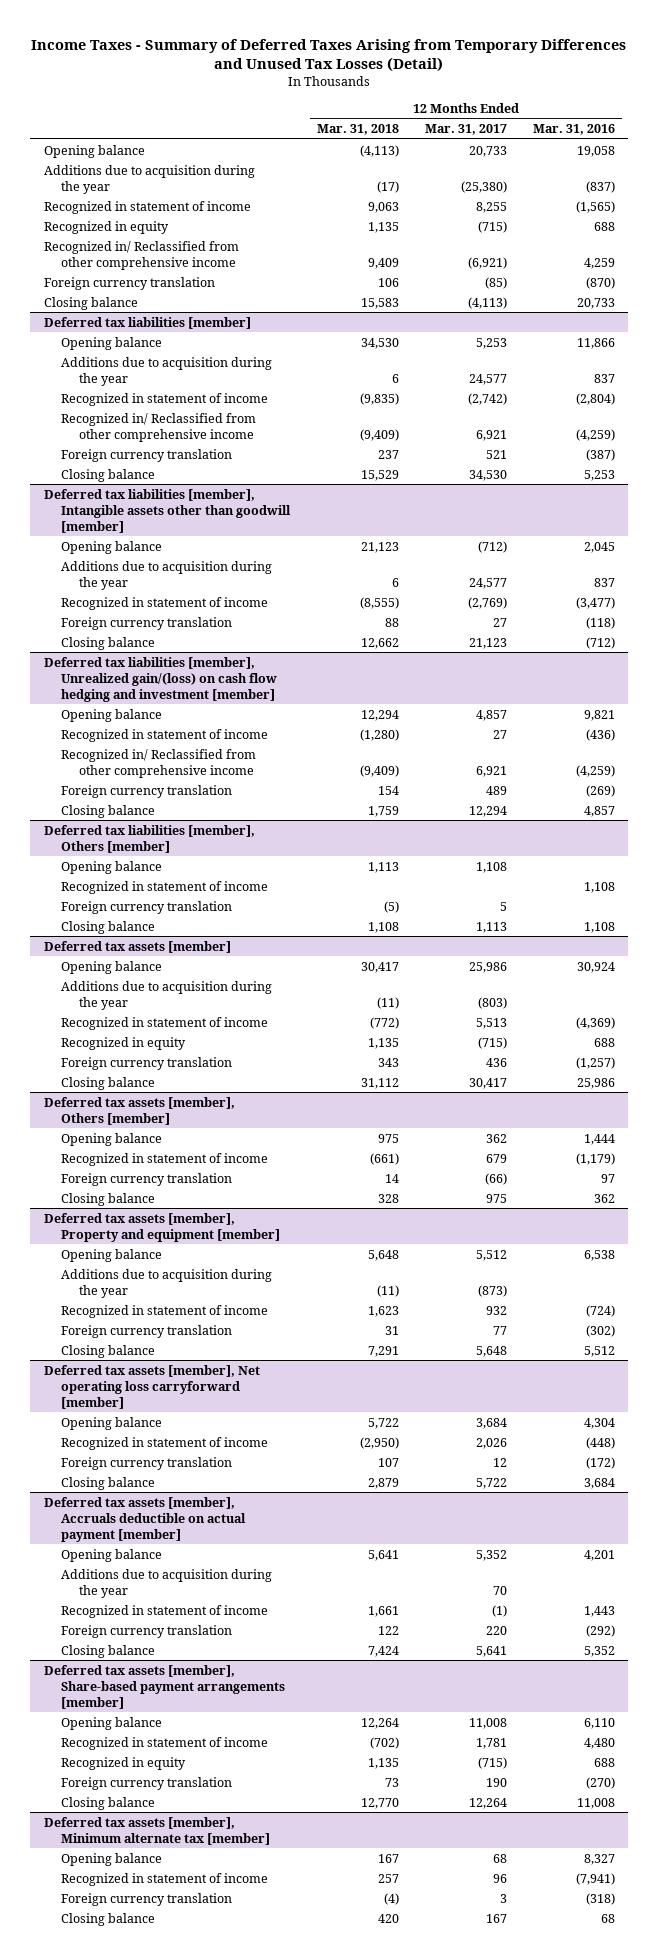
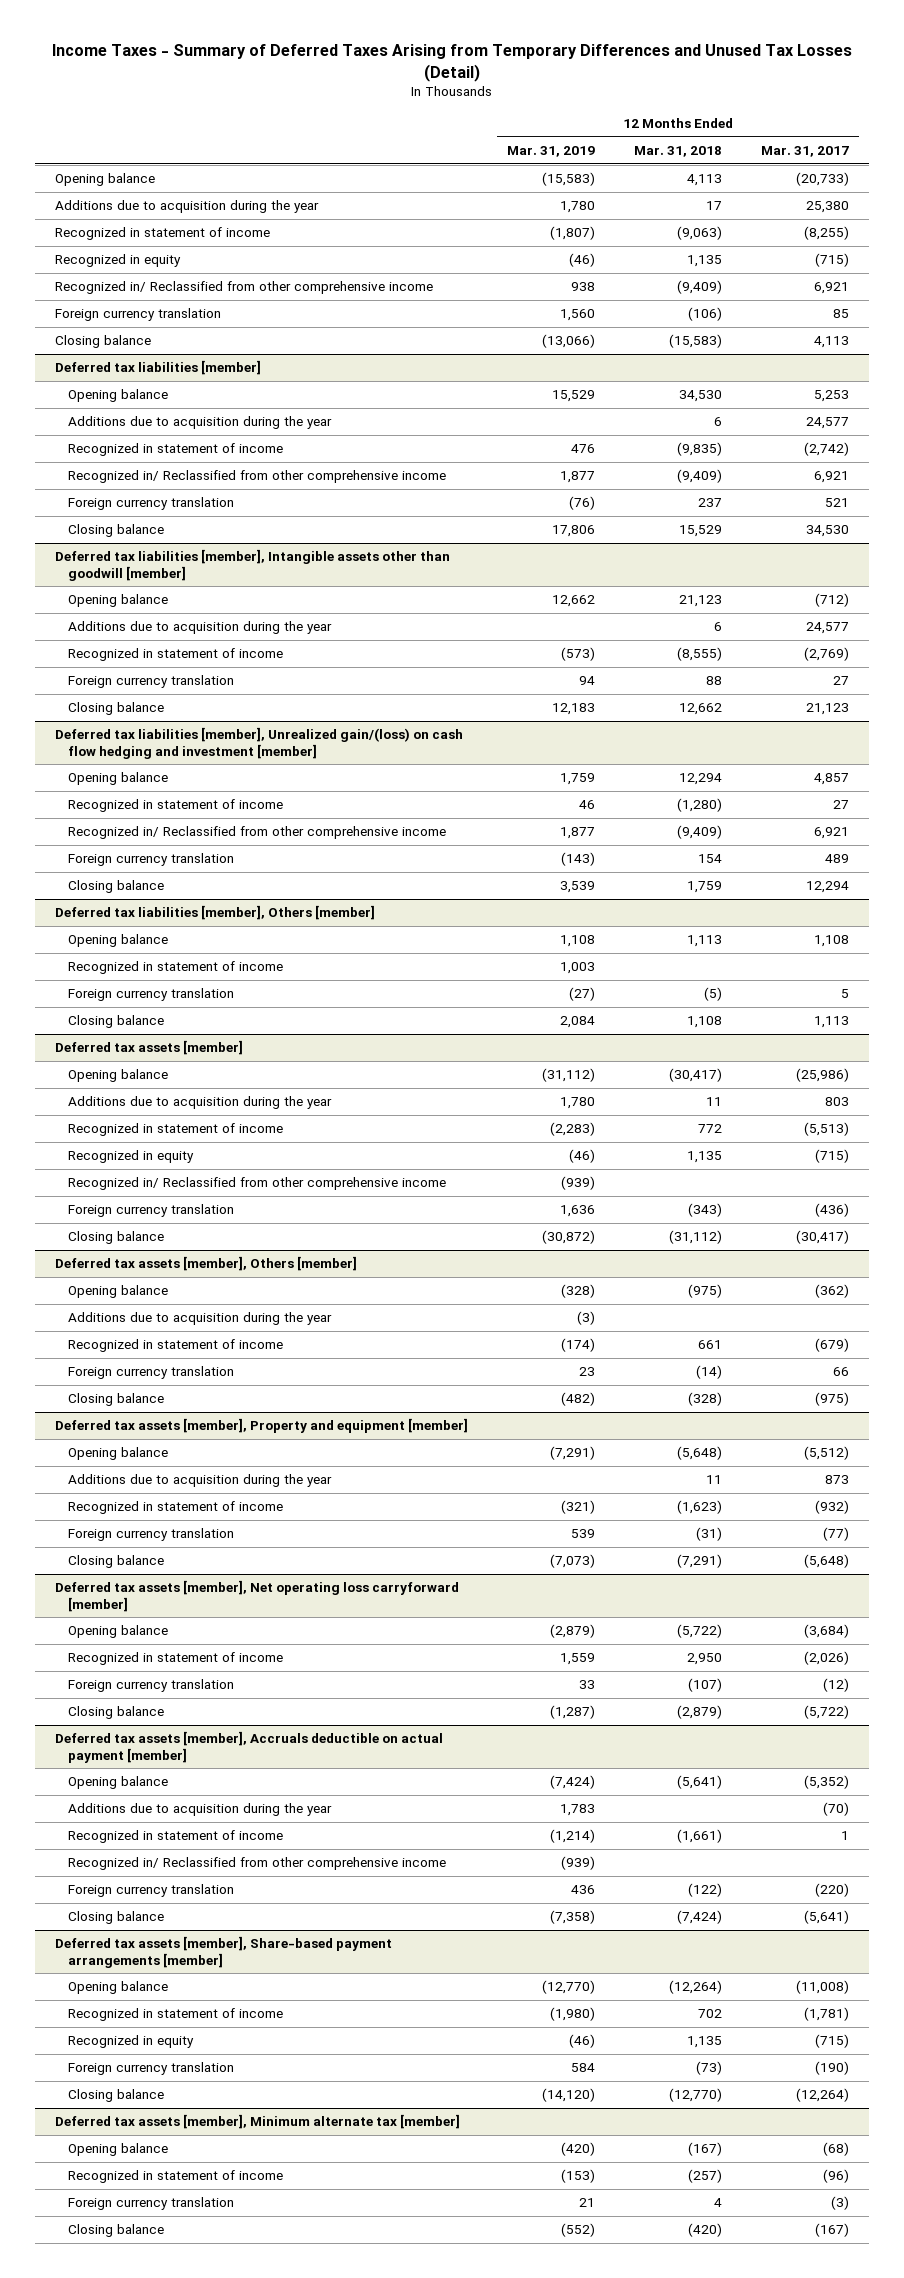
[533,124,616,136] Mar. 31, 2016 -> none
none -> [506,146,595,158] Mar. 31, 2019
[359,144,399,157] (4,113) -> [687,174,723,187] 4,113
[469,145,508,157] 20,733 -> [796,172,850,187] (20,733)
[376,180,399,193] (17) -> [706,201,723,211] 17
[461,180,508,193] (25,380) -> [806,201,850,214] 25,380
[367,201,399,213] 9,063 -> [677,226,723,241] (9,063)
[476,201,508,213] 8,255 -> [804,226,850,241] (8,255)
[367,257,399,269] 9,409 -> [677,280,723,295] (9,409)
[468,256,508,269] (6,921) -> [814,282,850,295] 6,921
[377,277,399,287] 106 -> [688,307,723,322] (106)
[485,276,508,289] (85) -> [833,309,850,319] 85
[360,297,399,309] 15,583 -> [669,334,723,349] (15,583)
[468,296,508,309] (4,113) -> [814,336,850,349] 4,113
[360,961,399,973] 30,417 -> [669,1068,723,1083] (30,417)
[469,961,508,973] 25,986 -> [796,1068,850,1083] (25,986)
[376,996,399,1009] (11) -> [706,1097,723,1107] 11
[478,996,508,1009] (803) -> [825,1097,850,1107] 803
[369,1016,399,1029] (772) -> [698,1124,723,1134] 772
[476,1017,508,1029] 5,513 -> [804,1122,850,1137] (5,513)
none -> [68,1177,447,1191] Recognized in/ Reclassified from other comprehensive income
[377,1057,399,1067] 343 -> [688,1203,723,1218] (343)
[486,1057,508,1067] 436 -> [815,1203,850,1218] (436)
[360,1077,399,1089] 31,112 -> [669,1230,723,1245] (31,112)
[469,1077,508,1089] 30,417 -> [796,1230,850,1245] (30,417)
[377,1133,399,1143] 975 -> [688,1284,723,1299] (975)
[486,1133,508,1143] 362 -> [815,1284,850,1299] (362)
none -> [68,1312,333,1326] Additions due to acquisition during the year
[369,1152,399,1165] (661) -> [698,1340,723,1350] 661
[486,1153,508,1163] 679 -> [815,1338,850,1353] (679)
[384,1173,399,1183] 14 -> [696,1365,723,1380] (14)
[485,1172,508,1185] (66) -> [833,1367,850,1377] 66
[377,1193,399,1203] 328 -> [688,1392,723,1407] (328)
[486,1193,508,1203] 975 -> [815,1392,850,1407] (975)
[367,1249,399,1261] 5,648 -> [677,1446,723,1461] (5,648)
[476,1249,508,1261] 5,512 -> [804,1446,850,1461] (5,512)
[376,1284,399,1297] (11) -> [706,1475,723,1485] 11
[478,1284,508,1297] (873) -> [825,1475,850,1485] 873
[367,1305,399,1317] 1,623 -> [677,1500,723,1515] (1,623)
[486,1305,508,1315] 932 -> [815,1500,850,1515] (932)
[384,1325,399,1335] 31 -> [696,1527,723,1542] (31)
[493,1325,508,1335] 77 -> [823,1527,850,1542] (77)
[367,1345,399,1357] 7,291 -> [677,1554,723,1569] (7,291)
[476,1345,508,1357] 5,648 -> [804,1554,850,1569] (5,648)
[367,1417,399,1429] 5,722 -> [677,1624,723,1639] (5,722)
[476,1417,508,1429] 3,684 -> [804,1624,850,1639] (3,684)
[359,1436,399,1449] (2,950) -> [687,1653,723,1666] 2,950
[476,1437,508,1449] 2,026 -> [804,1651,850,1666] (2,026)
[377,1457,399,1467] 107 -> [688,1678,723,1693] (107)
[493,1457,508,1467] 12 -> [823,1678,850,1693] (12)
[367,1477,399,1489] 2,879 -> [677,1705,723,1720] (2,879)
[476,1477,508,1489] 5,722 -> [804,1705,850,1720] (5,722)
[367,1549,399,1561] 5,641 -> [677,1775,723,1790] (5,641)
[476,1549,508,1561] 5,352 -> [804,1775,850,1790] (5,352)
[493,1585,508,1595] 70 -> [823,1802,850,1817] (70)
[367,1605,399,1617] 1,661 -> [677,1829,723,1844] (1,661)
[492,1604,508,1617] (1) -> [841,1831,850,1841] 1
none -> [68,1857,447,1871] Recognized in/ Reclassified from other comprehensive income
[377,1625,399,1635] 122 -> [688,1883,723,1898] (122)
[486,1625,508,1635] 220 -> [815,1883,850,1898] (220)
[367,1645,399,1657] 7,424 -> [677,1910,723,1925] (7,424)
[476,1645,508,1657] 5,641 -> [804,1910,850,1925] (5,641)
[360,1717,399,1729] 12,264 -> [669,1980,723,1995] (12,264)
[469,1717,508,1729] 11,008 -> [796,1980,850,1995] (11,008)
[369,1736,399,1749] (702) -> [698,2009,723,2019] 702
[476,1737,508,1749] 1,781 -> [804,2007,850,2022] (1,781)
[384,1777,399,1787] 73 -> [696,2061,723,2076] (73)
[486,1777,508,1787] 190 -> [815,2061,850,2076] (190)
[360,1797,399,1809] 12,770 -> [669,2088,723,2103] (12,770)
[469,1797,508,1809] 12,264 -> [796,2088,850,2103] (12,264)
[377,1853,399,1863] 167 -> [688,2142,723,2157] (167)
[493,1853,508,1863] 68 -> [823,2142,850,2157] (68)
[377,1873,399,1883] 257 -> [688,2169,723,2184] (257)
[493,1873,508,1883] 96 -> [823,2169,850,2184] (96)
[383,1892,399,1905] (4) -> [714,2198,723,2208] 4
[500,1893,508,1903] 3 -> [831,2196,850,2211] (3)
[377,1913,399,1923] 420 -> [688,2223,723,2238] (420)
[486,1913,508,1923] 167 -> [815,2223,850,2238] (167)

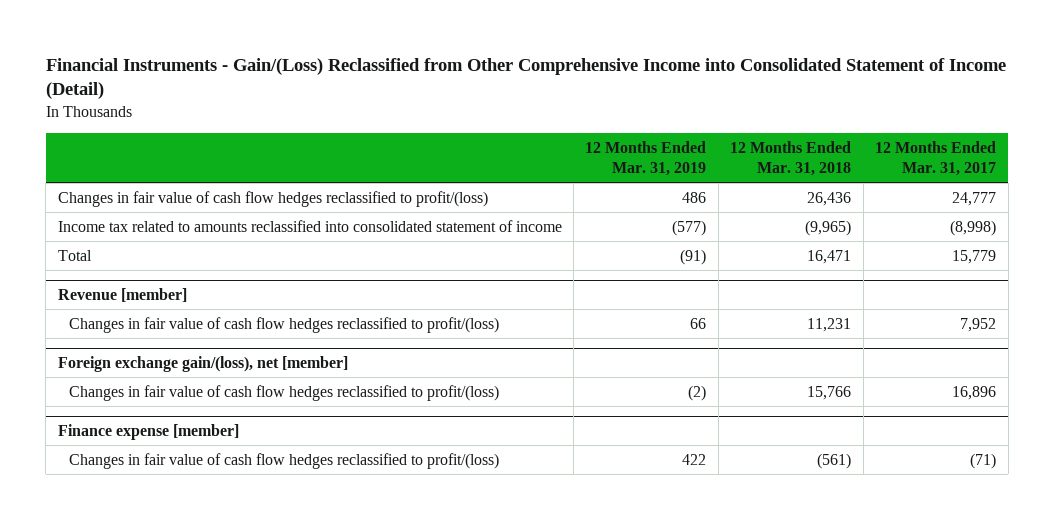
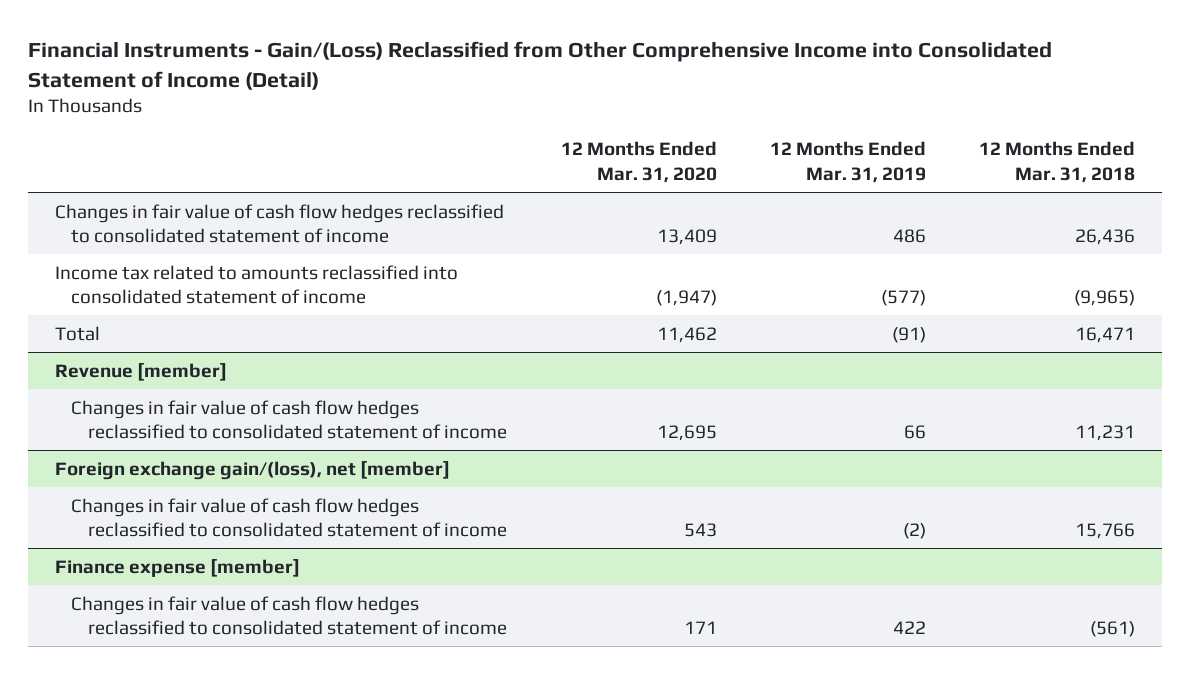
[875,140,997,176] 12 Months Ended Mar. 31, 2017 -> none
none -> [560,141,717,183] 12 Months Ended Mar. 31, 2020
[57,190,488,207] Changes in fair value of cash flow hedges reclassified to profit/(loss) -> [54,203,504,243] Changes in fair value of cash flow hedges reclassified to consolidated statement of income
[69,316,500,333] Changes in fair value of cash flow hedges reclassified to profit/(loss) -> [71,399,508,439] Changes in fair value of cash flow hedges reclassified to consolidated statement of income
[69,384,500,401] Changes in fair value of cash flow hedges reclassified to profit/(loss) -> [71,497,508,537] Changes in fair value of cash flow hedges reclassified to consolidated statement of income
[69,452,500,469] Changes in fair value of cash flow hedges reclassified to profit/(loss) -> [71,595,508,635] Changes in fair value of cash flow hedges reclassified to consolidated statement of income

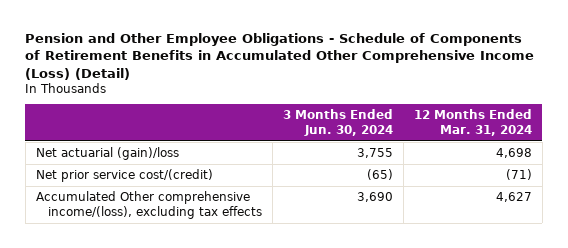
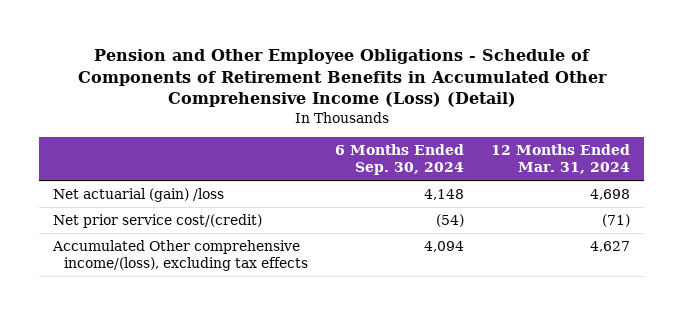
[283,109,394,136] 3 Months Ended Jun. 30, 2024 -> none
none -> [335,144,465,176] 6 Months Ended Sep. 30, 2024
[35,147,179,161] Net actuarial (gain)/loss -> [52,188,224,203] Net actuarial (gain) /loss

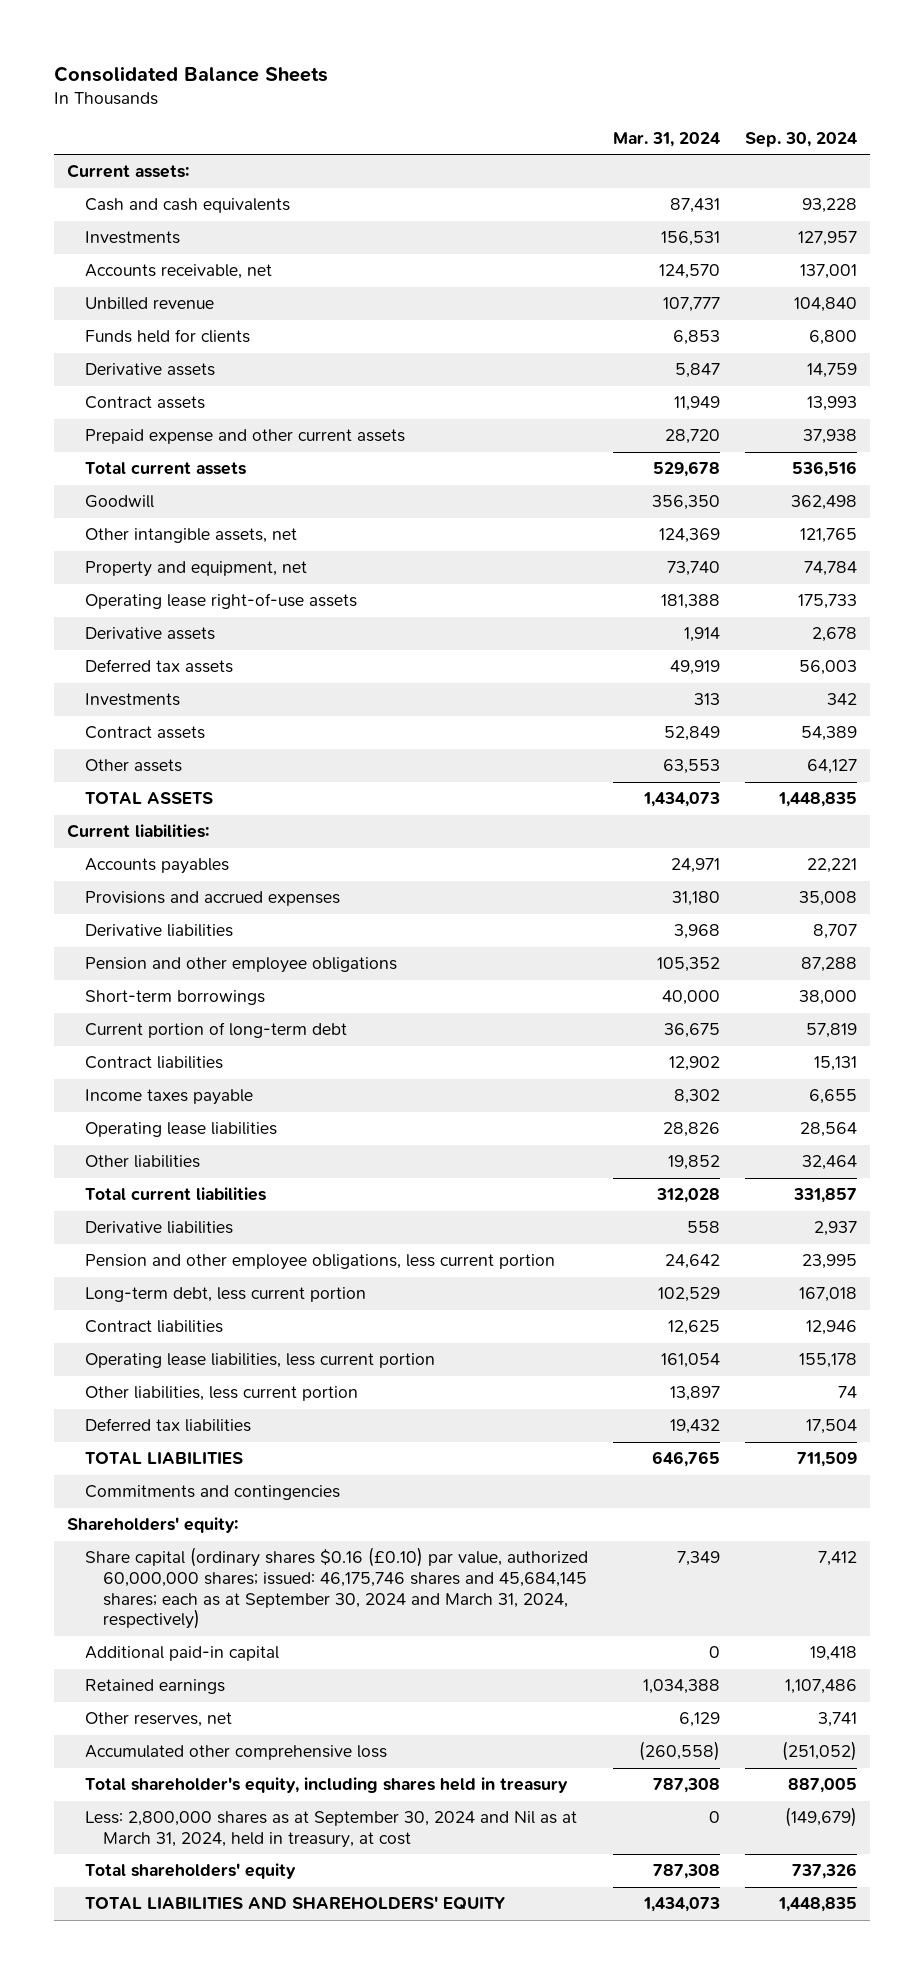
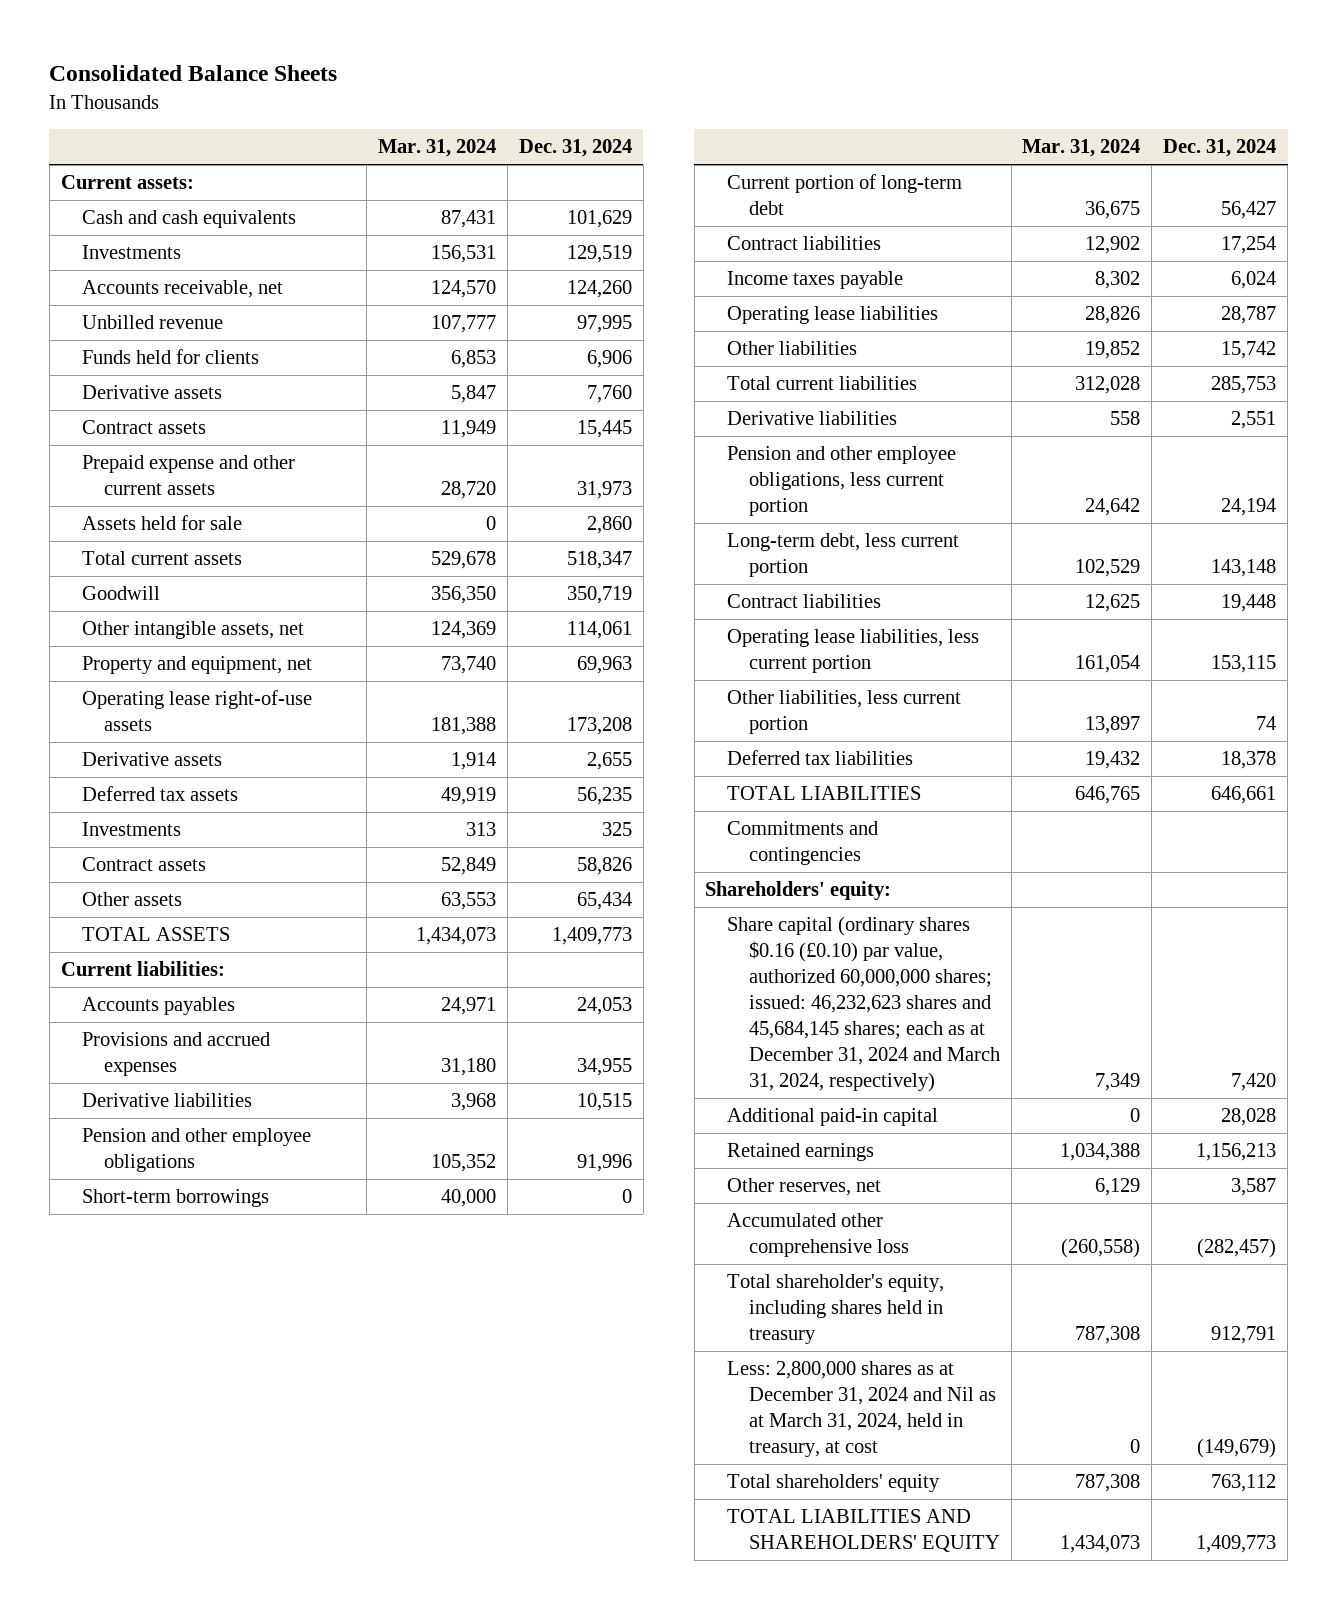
[745,131,858,147] Sep. 30, 2024 -> none
none -> [518,139,632,158] Dec. 31, 2024
none -> [82,515,243,531] Assets held for sale
[84,1547,588,1630] Share capital (ordinary shares $0.16 (£0.10) par value, authorized 60,000,000 shares; issued: 46,175,746 shares and 45,684,145 shares; each as at September 30, 2024 and March 31, 2024, respectively) -> [727,916,1000,1092] Share capital (ordinary shares $0.16 (£0.10) par value, authorized 60,000,000 shares; issued: 46,232,623 shares and 45,684,145 shares; each as at December 31, 2024 and March 31, 2024, respectively)
[84,1811,577,1848] Less: 2,800,000 shares as at September 30, 2024 and Nil as at March 31, 2024, held in treasury, at cost -> [727,1361,996,1458] Less: 2,800,000 shares as at December 31, 2024 and Nil as at March 31, 2024, held in treasury, at cost

